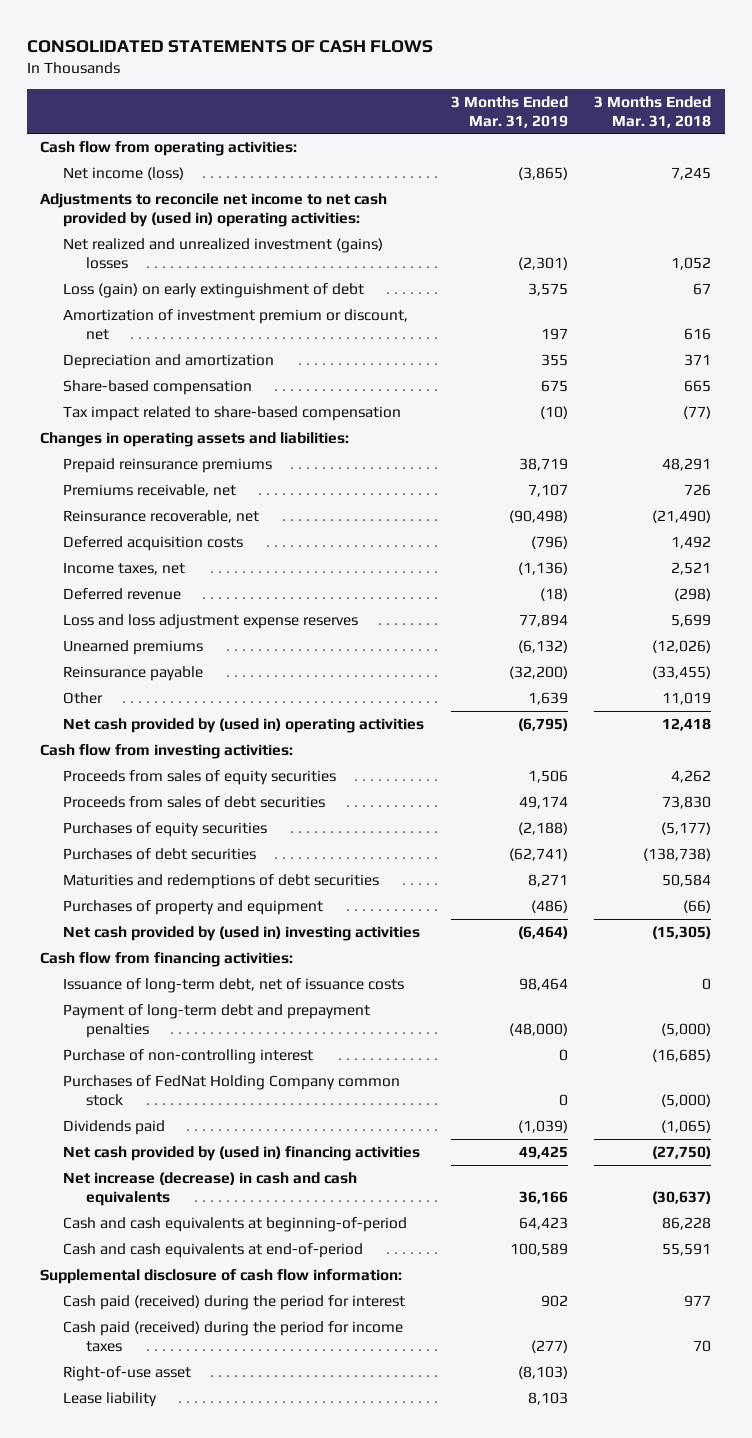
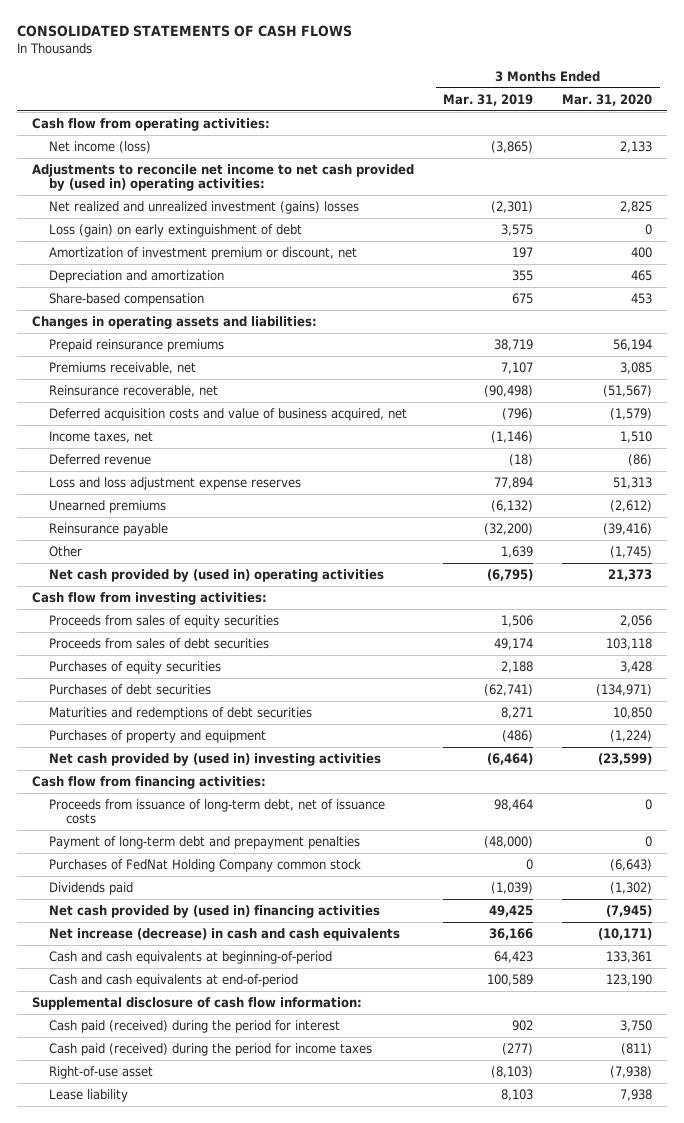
[594,95,712,128] 3 Months Ended Mar. 31, 2018 -> none
none -> [562,93,653,106] Mar. 31, 2020
[63,406,402,422] Tax impact related to share-based compensation -> none
[63,536,244,552] Deferred acquisition costs -> [48,407,407,421] Deferred acquisition costs and value of business acquired, net
[517,562,568,576] (1,136) -> [491,430,534,443] (1,146)
[517,822,568,836] (2,188) -> [501,660,534,673] 2,188
[63,978,405,994] Issuance of long-term debt, net of issuance costs -> [48,798,385,825] Proceeds from issuance of long-term debt, net of issuance costs
[63,1049,314,1065] Purchase of non-controlling interest -> none

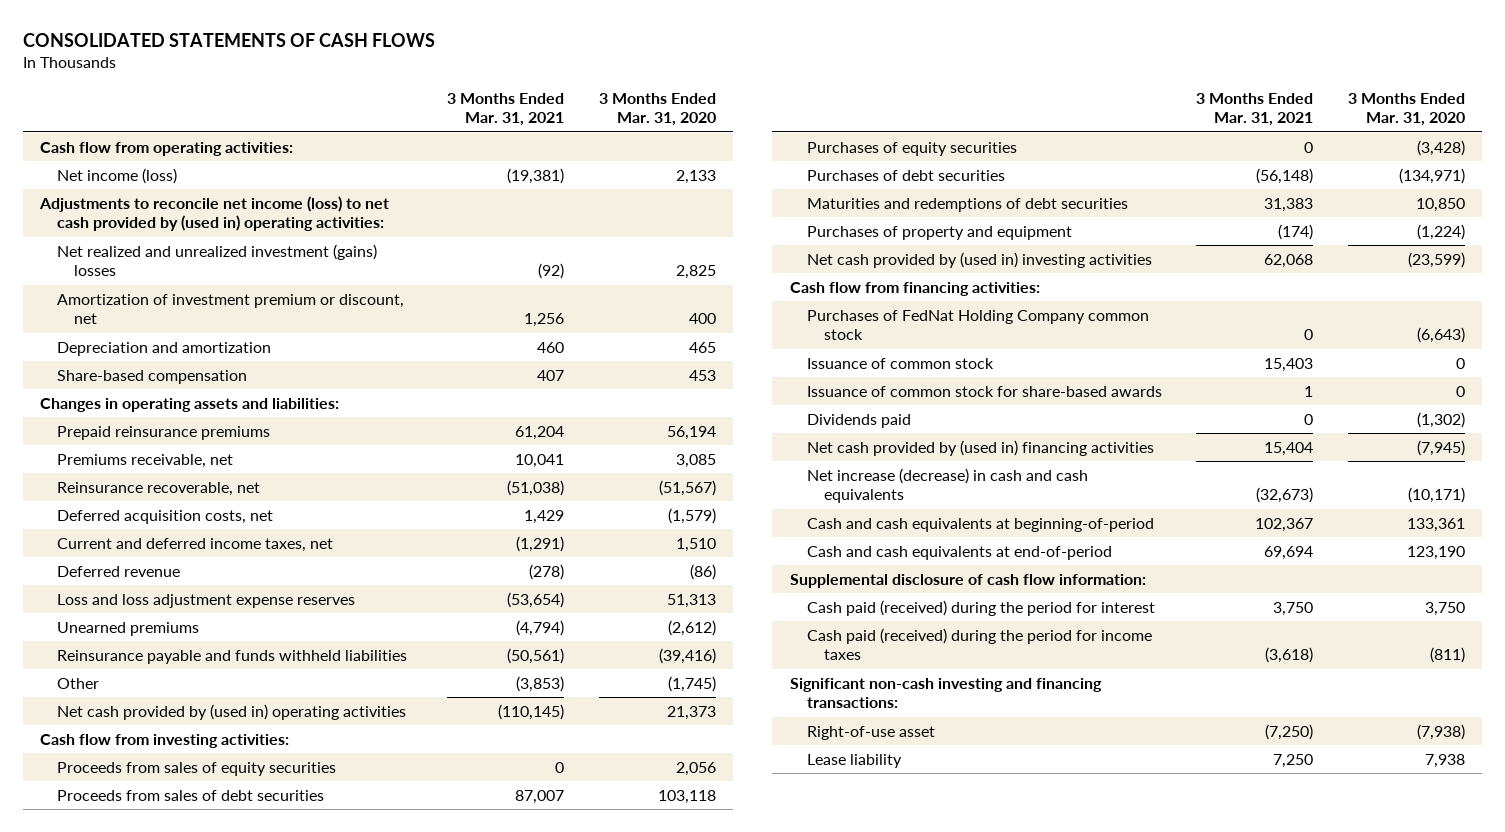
[443,93,534,106] Mar. 31, 2019 -> none
none -> [447,92,565,127] 3 Months Ended Mar. 31, 2021
[31,163,414,192] Adjustments to reconcile net income to net cash provided by (used in) operating activities: -> [39,195,390,232] Adjustments to reconcile net income (loss) to net cash provided by (used in) operating activities:
[48,223,302,237] Loss (gain) on early extinguishment of debt -> none
[48,407,407,421] Deferred acquisition costs and value of business acquired, net -> [57,509,274,524] Deferred acquisition costs, net
[48,430,153,443] Income taxes, net -> [57,537,334,552] Current and deferred income taxes, net
[48,522,168,536] Reinsurance payable -> [57,649,408,664] Reinsurance payable and funds withheld liabilities
[620,660,653,673] 3,428 -> [1417,139,1466,156] (3,428)
[48,798,385,825] Proceeds from issuance of long-term debt, net of issuance costs -> none
[48,835,360,849] Payment of long-term debt and prepayment penalties -> none
none -> [806,357,994,369] Issuance of common stock
none -> [806,385,1162,397] Issuance of common stock for share-based awards
none -> [789,677,1102,709] Significant non-cash investing and financing transactions:

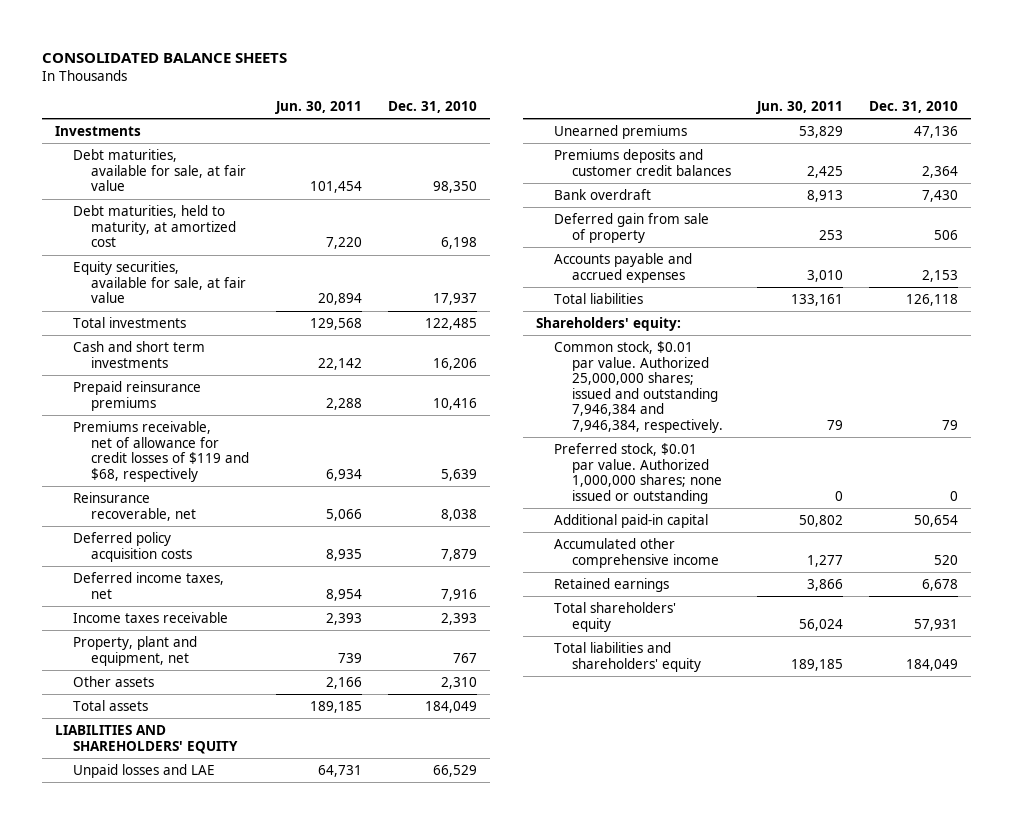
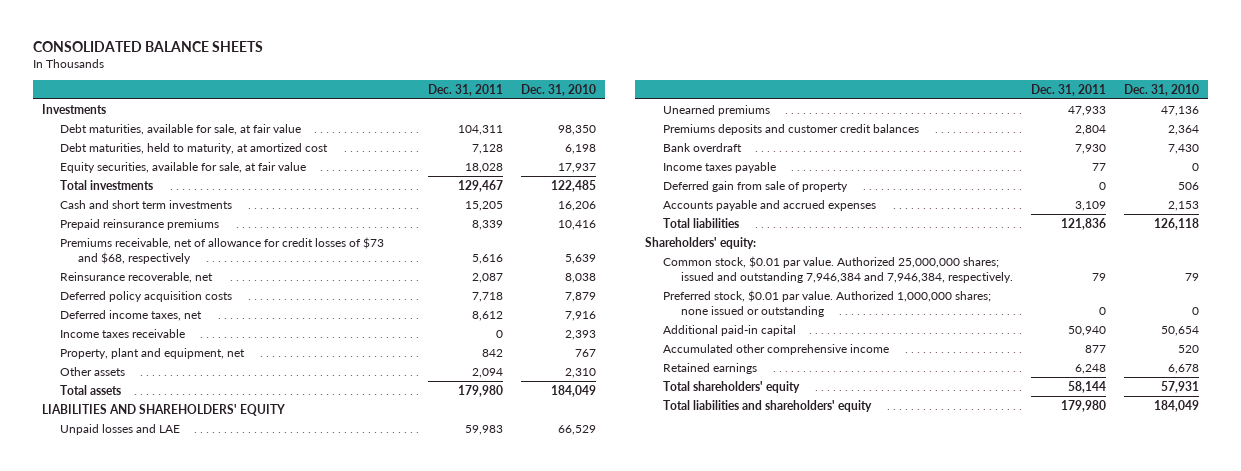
[275,100,363,114] Jun. 30, 2011 -> none
none -> [427,83,503,96] Dec. 31, 2011
[73,420,250,482] Premiums receivable, net of allowance for credit losses of $119 and $68, respectively -> [59,236,384,264] Premiums receivable, net of allowance for credit losses of $73 and $68, respectively
none -> [662,161,776,173] Income taxes payable

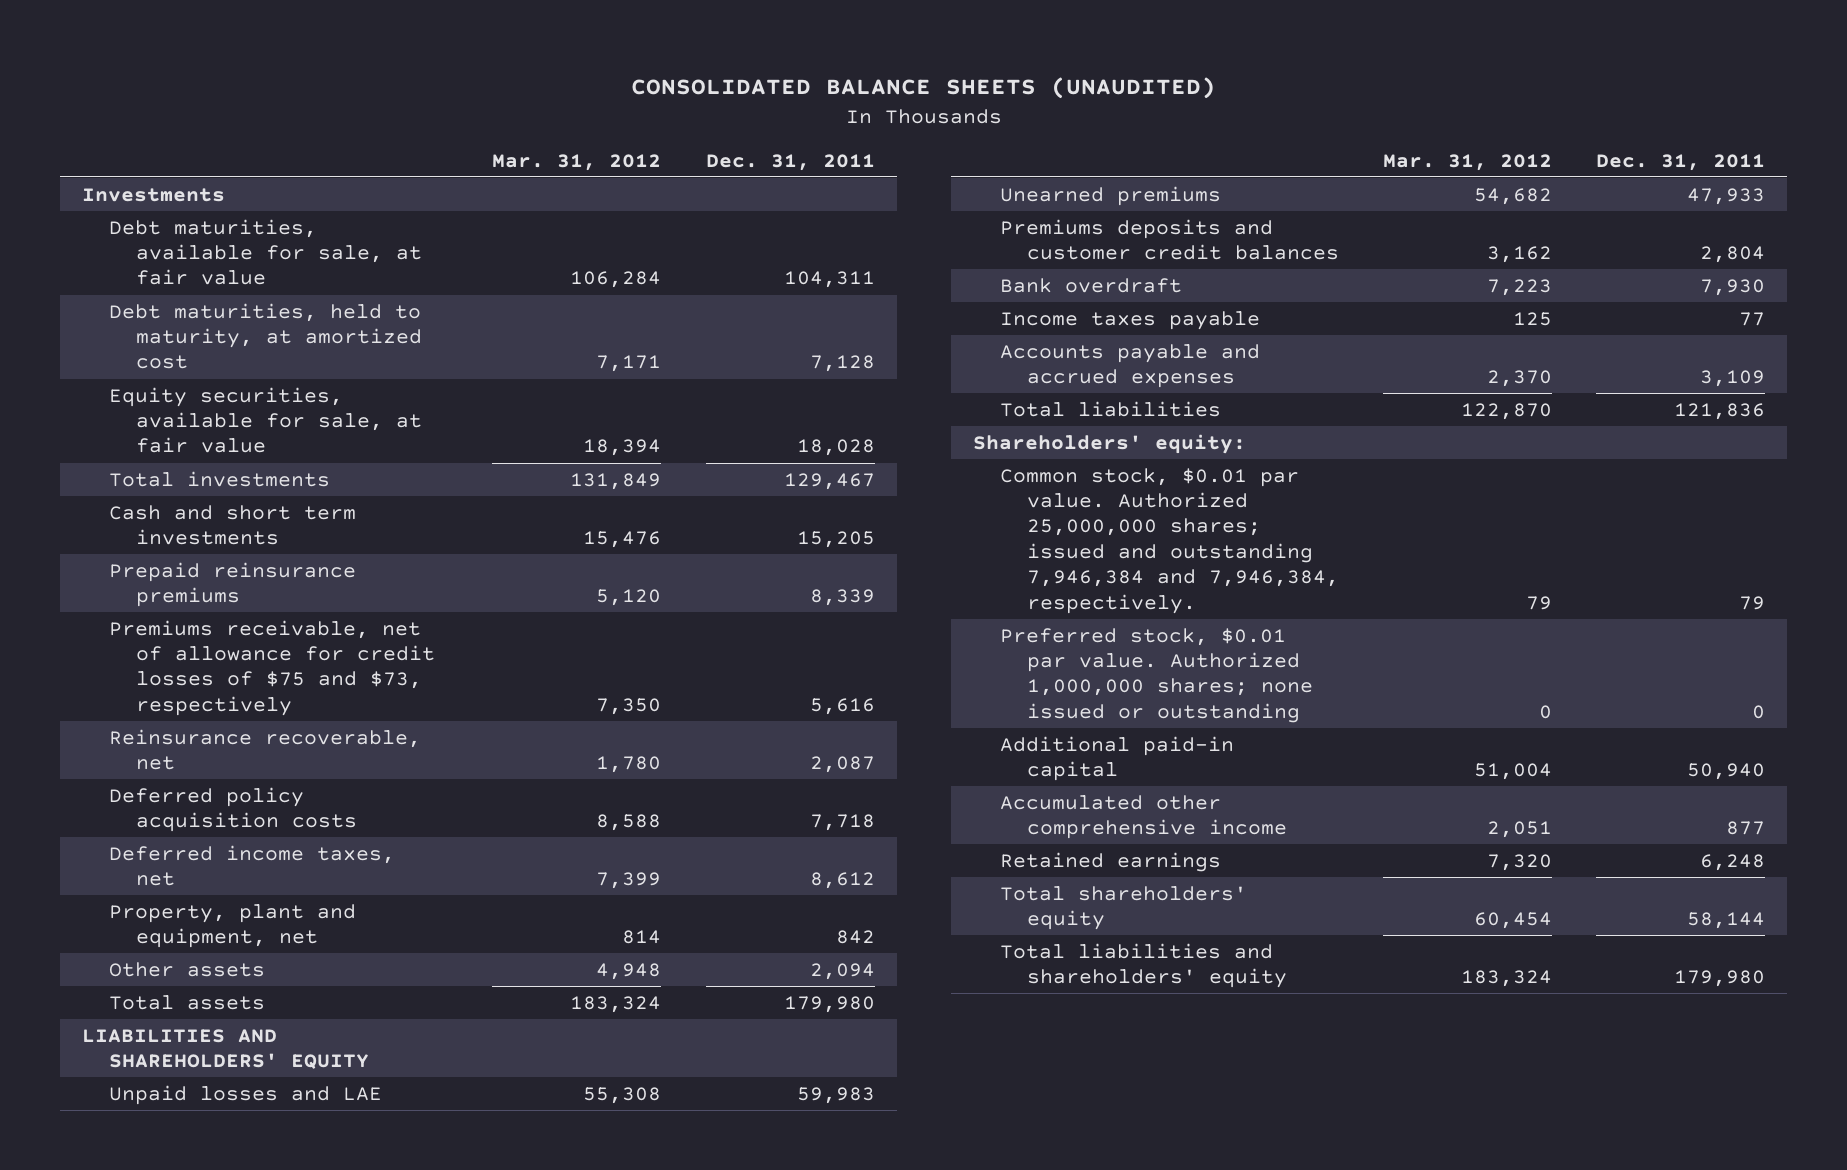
[32,40,263,52] CONSOLIDATED BALANCE SHEETS -> [630,76,1216,99] CONSOLIDATED BALANCE SHEETS (UNAUDITED)
[521,83,597,96] Dec. 31, 2010 -> none
none -> [492,153,662,171] Mar. 31, 2012
[59,236,384,264] Premiums receivable, net of allowance for credit losses of $73 and $68, respectively -> [109,619,436,716] Premiums receivable, net of allowance for credit losses of $75 and $73, respectively
[59,328,185,338] Income taxes receivable -> none
[662,180,848,192] Deferred gain from sale of property -> none

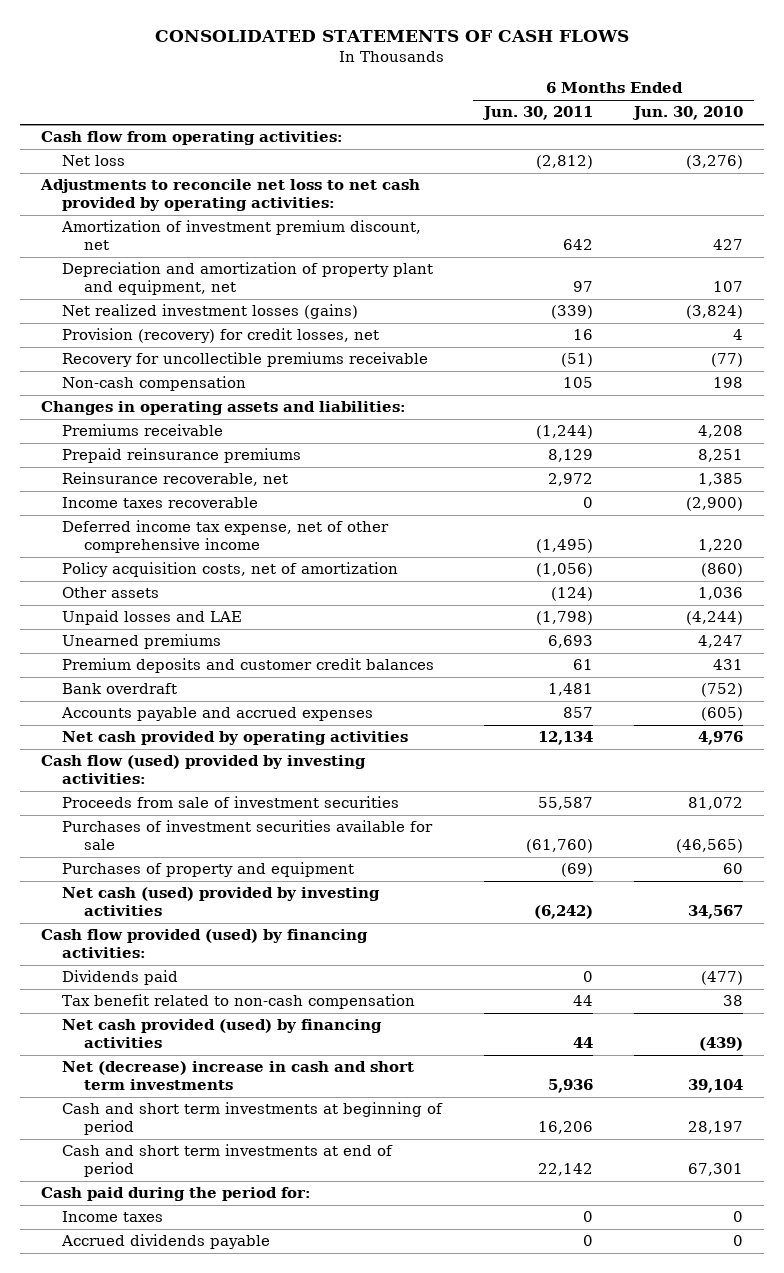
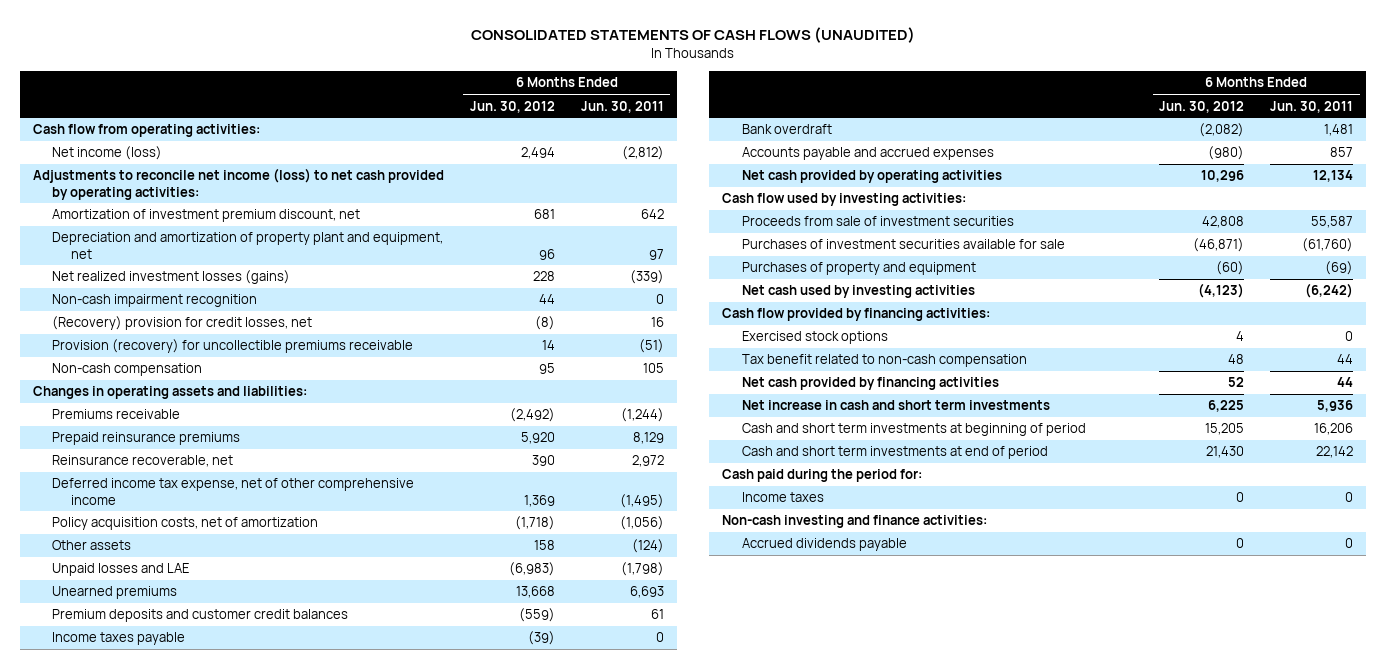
[155,30,630,43] CONSOLIDATED STATEMENTS OF CASH FLOWS -> [471,27,916,44] CONSOLIDATED STATEMENTS OF CASH FLOWS (UNAUDITED)
[632,106,744,121] Jun. 30, 2010 -> none
none -> [469,100,555,113] Jun. 30, 2012
[62,155,126,167] Net loss -> [51,146,162,161] Net income (loss)
[39,179,420,211] Adjustments to reconcile net loss to net cash provided by operating activities: -> [32,168,444,200] Adjustments to reconcile net income (loss) to net cash provided by operating activities:
none -> [51,294,257,308] Non-cash impairment recognition
[62,328,380,344] Provision (recovery) for credit losses, net -> [51,316,312,331] (Recovery) provision for credit losses, net
[62,352,429,368] Recovery for uncollectible premiums receivable -> [51,339,413,354] Provision (recovery) for uncollectible premiums receivable
[62,497,259,509] Income taxes recoverable -> none
none -> [51,632,185,646] Income taxes payable
[40,755,366,784] Cash flow (used) provided by investing activities: -> [722,193,967,207] Cash flow used by investing activities:
[62,970,179,986] Dividends paid -> none
[62,887,381,916] Net cash (used) provided by investing activities -> [741,285,975,299] Net cash used by investing activities
[40,929,368,958] Cash flow provided (used) by financing activities: -> [722,308,991,322] Cash flow provided by financing activities:
none -> [741,331,888,345] Exercised stock options
[62,1019,383,1048] Net cash provided (used) by financing activities -> [741,377,999,391] Net cash provided by financing activities
[62,1061,415,1090] Net (decrease) increase in cash and short term investments -> [741,400,1050,411] Net increase in cash and short term investments
none -> [722,515,988,529] Non-cash investing and finance activities:

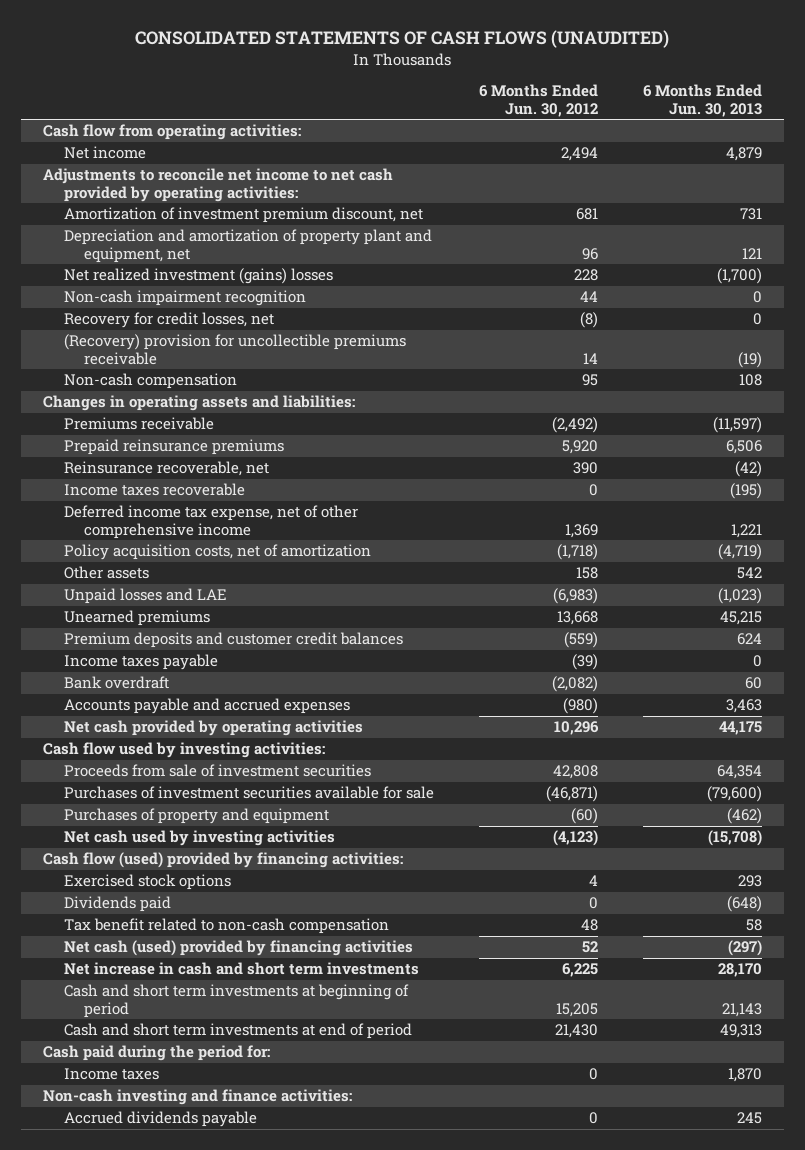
[580,100,664,113] Jun. 30, 2011 -> none
none -> [642,84,762,117] 6 Months Ended Jun. 30, 2013
[51,146,162,161] Net income (loss) -> [63,146,146,160] Net income
[32,168,444,200] Adjustments to reconcile net income (loss) to net cash provided by operating activities: -> [43,168,394,202] Adjustments to reconcile net income to net cash provided by operating activities:
[51,270,290,285] Net realized investment losses (gains) -> [63,268,333,285] Net realized investment (gains) losses
[51,316,312,331] (Recovery) provision for credit losses, net -> [63,312,274,329] Recovery for credit losses, net
[51,339,413,354] Provision (recovery) for uncollectible premiums receivable -> [63,334,406,365] (Recovery) provision for uncollectible premiums receivable
none -> [63,483,245,497] Income taxes recoverable
[722,308,991,322] Cash flow provided by financing activities: -> [43,852,404,869] Cash flow (used) provided by financing activities:
none -> [63,896,171,913] Dividends paid
[741,377,999,391] Net cash provided by financing activities -> [63,940,413,957] Net cash (used) provided by financing activities

